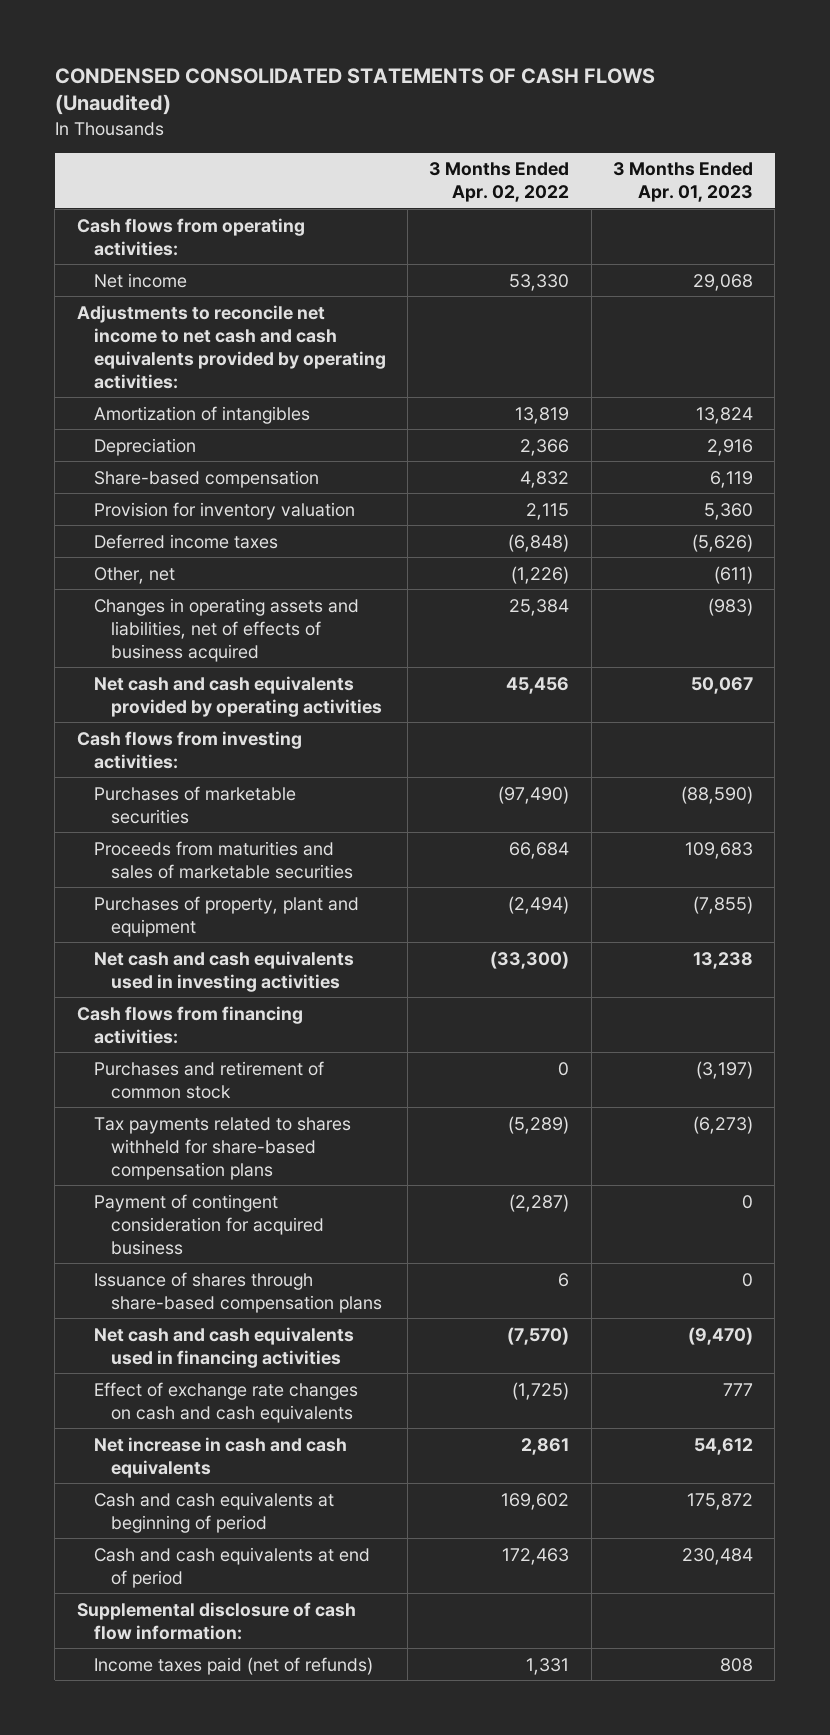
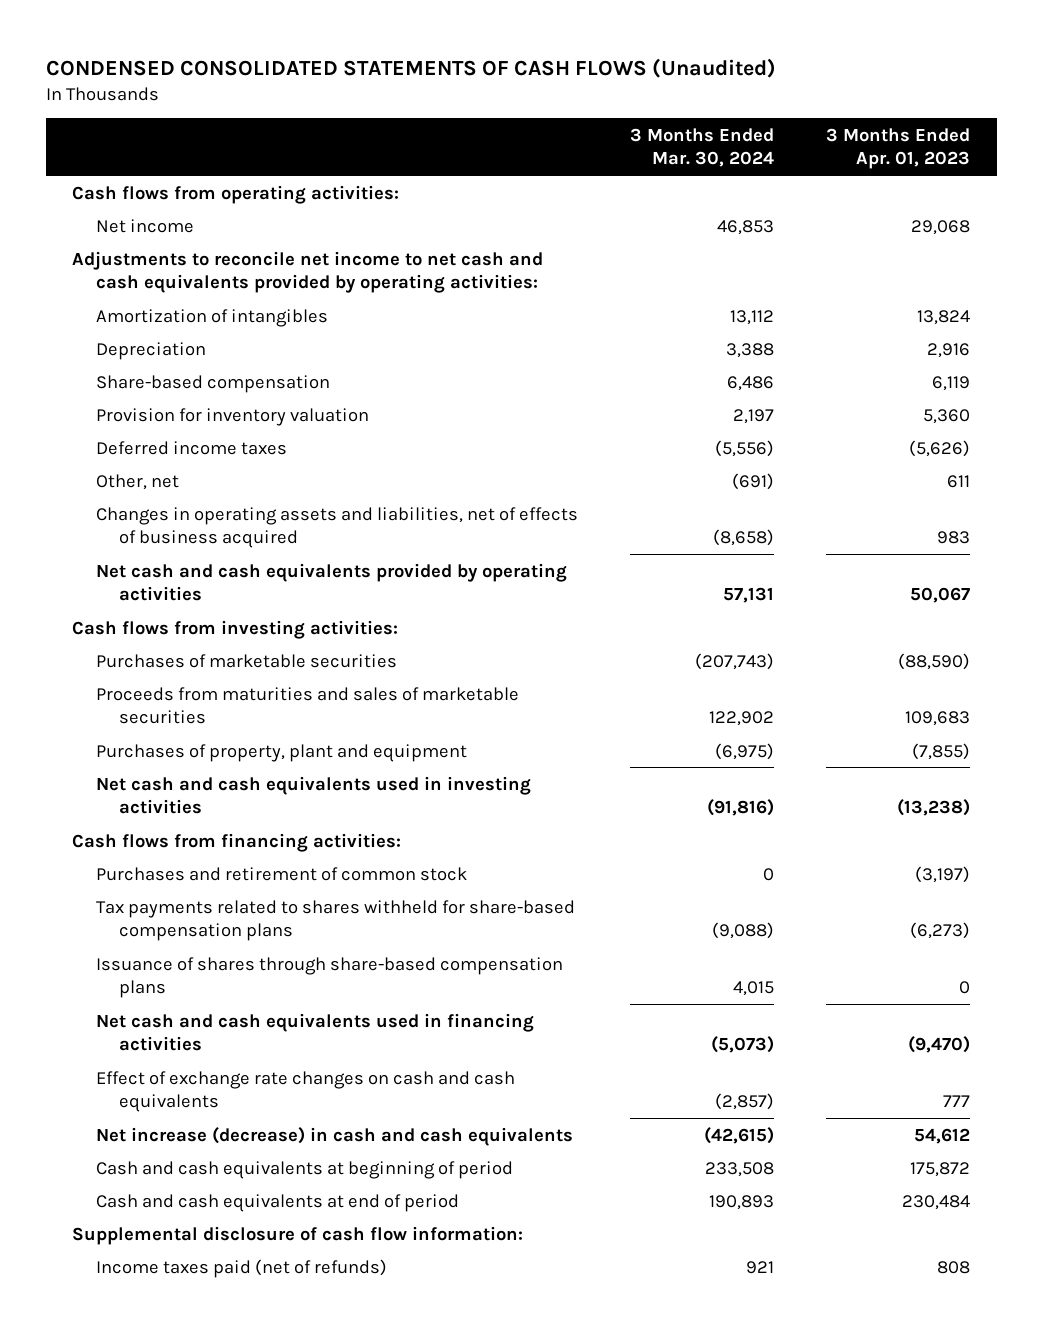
[429,162,570,203] 3 Months Ended Apr. 02, 2022 -> none
none -> [630,127,775,168] 3 Months Ended Mar. 30, 2024
[713,565,753,584] (611) -> [947,474,971,488] 611
[707,597,753,616] (983) -> [937,531,971,545] 983
[692,951,753,969] 13,238 -> [897,799,971,817] (13,238)
[93,1193,324,1255] Payment of contingent consideration for acquired business -> none
[93,1436,347,1478] Net increase in cash and cash equivalents -> [95,1126,573,1146] Net increase (decrease) in cash and cash equivalents

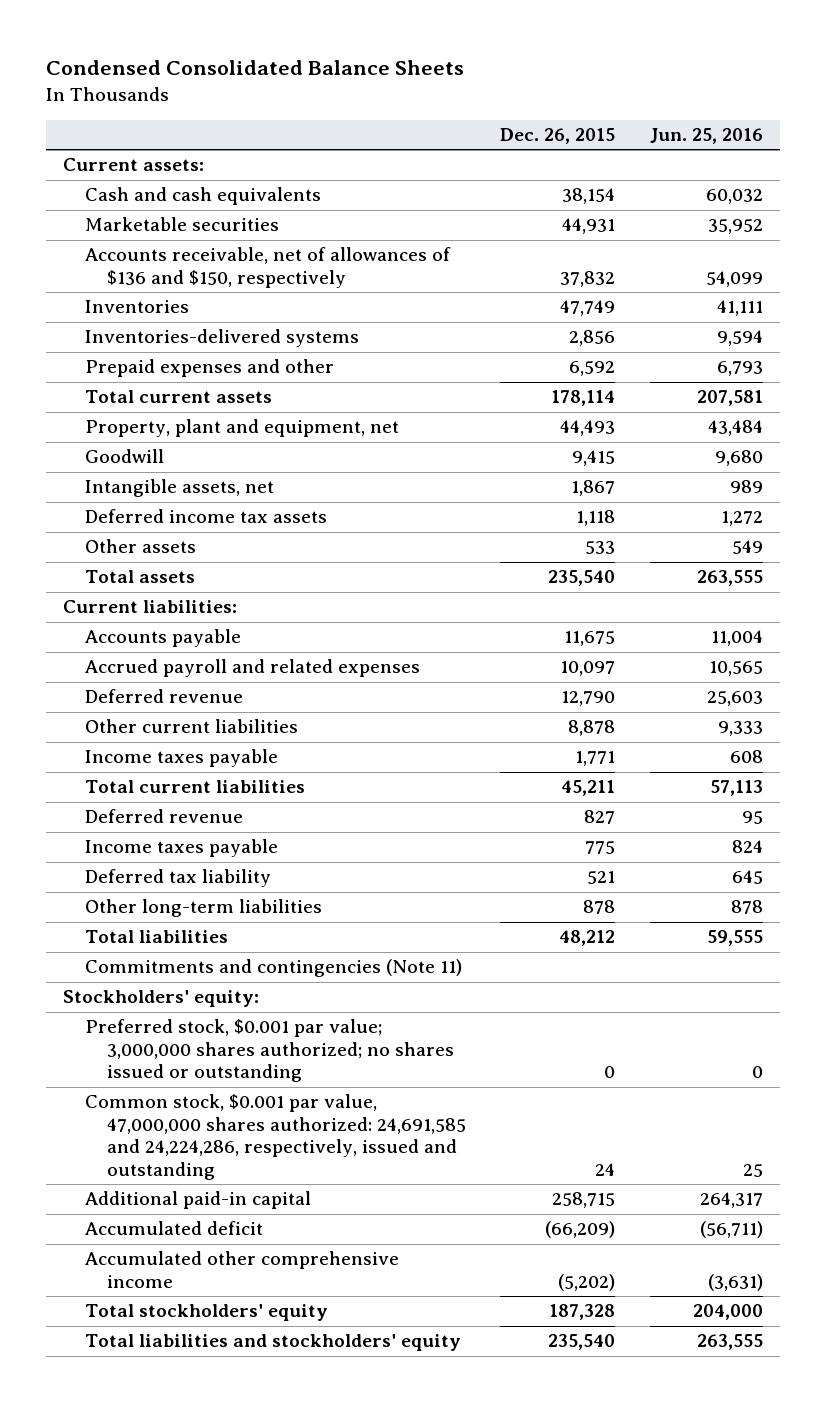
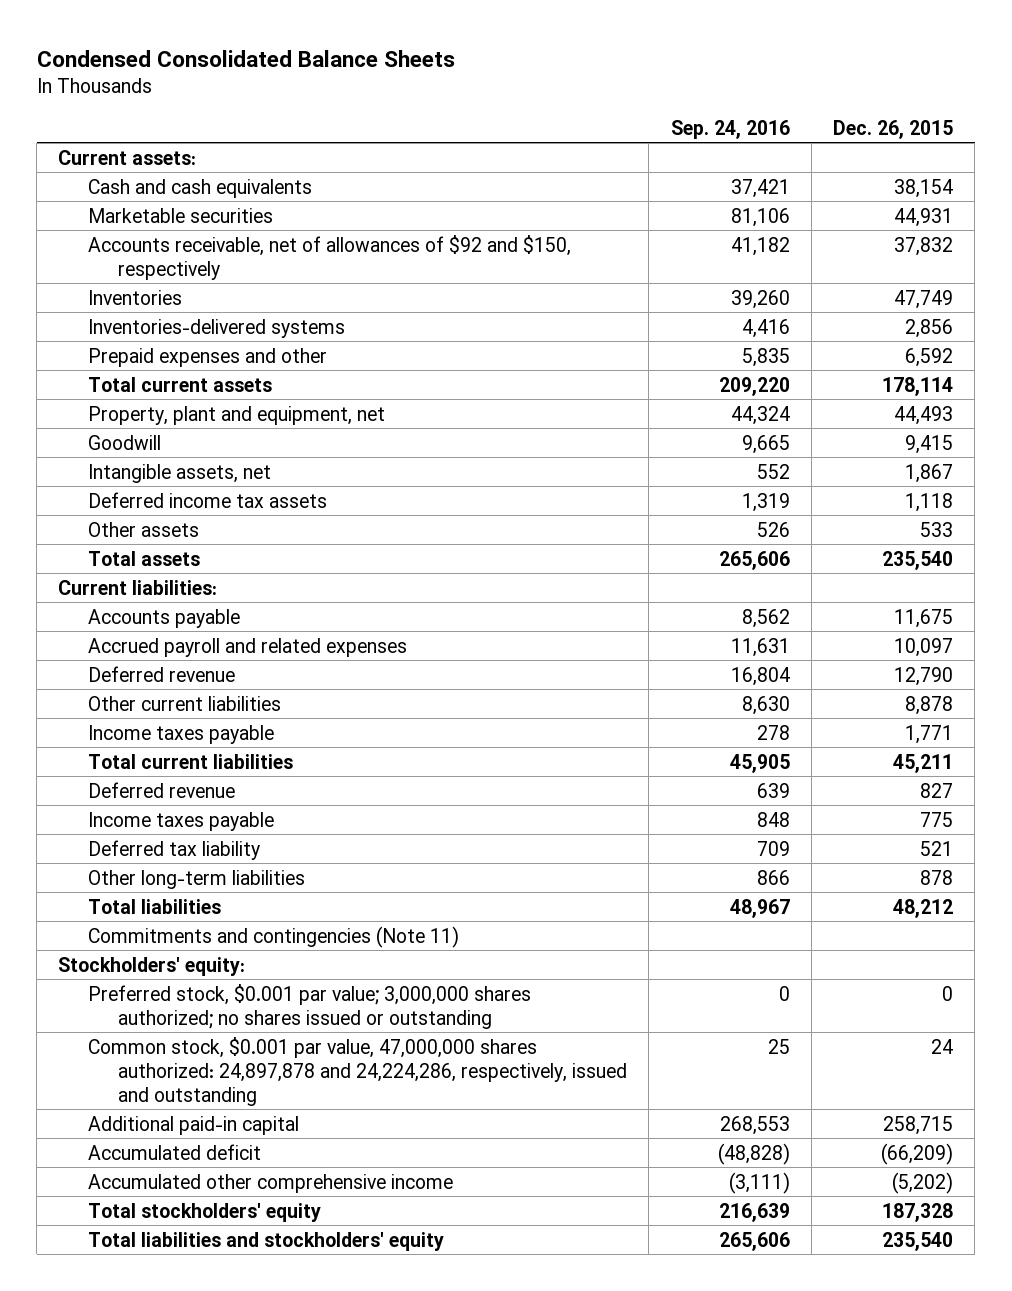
[649,127,763,144] Jun. 25, 2016 -> none
none -> [670,119,790,139] Sep. 24, 2016
[85,247,452,288] Accounts receivable, net of allowances of $136 and $150, respectively -> [88,234,572,280] Accounts receivable, net of allowances of $92 and $150, respectively
[85,1094,467,1180] Common stock, $0.001 par value, 47,000,000 shares authorized: 24,691,585 and 24,224,286, respectively, issued and outstanding -> [88,1036,628,1106] Common stock, $0.001 par value, 47,000,000 shares authorized: 24,897,878 and 24,224,286, respectively, issued and outstanding

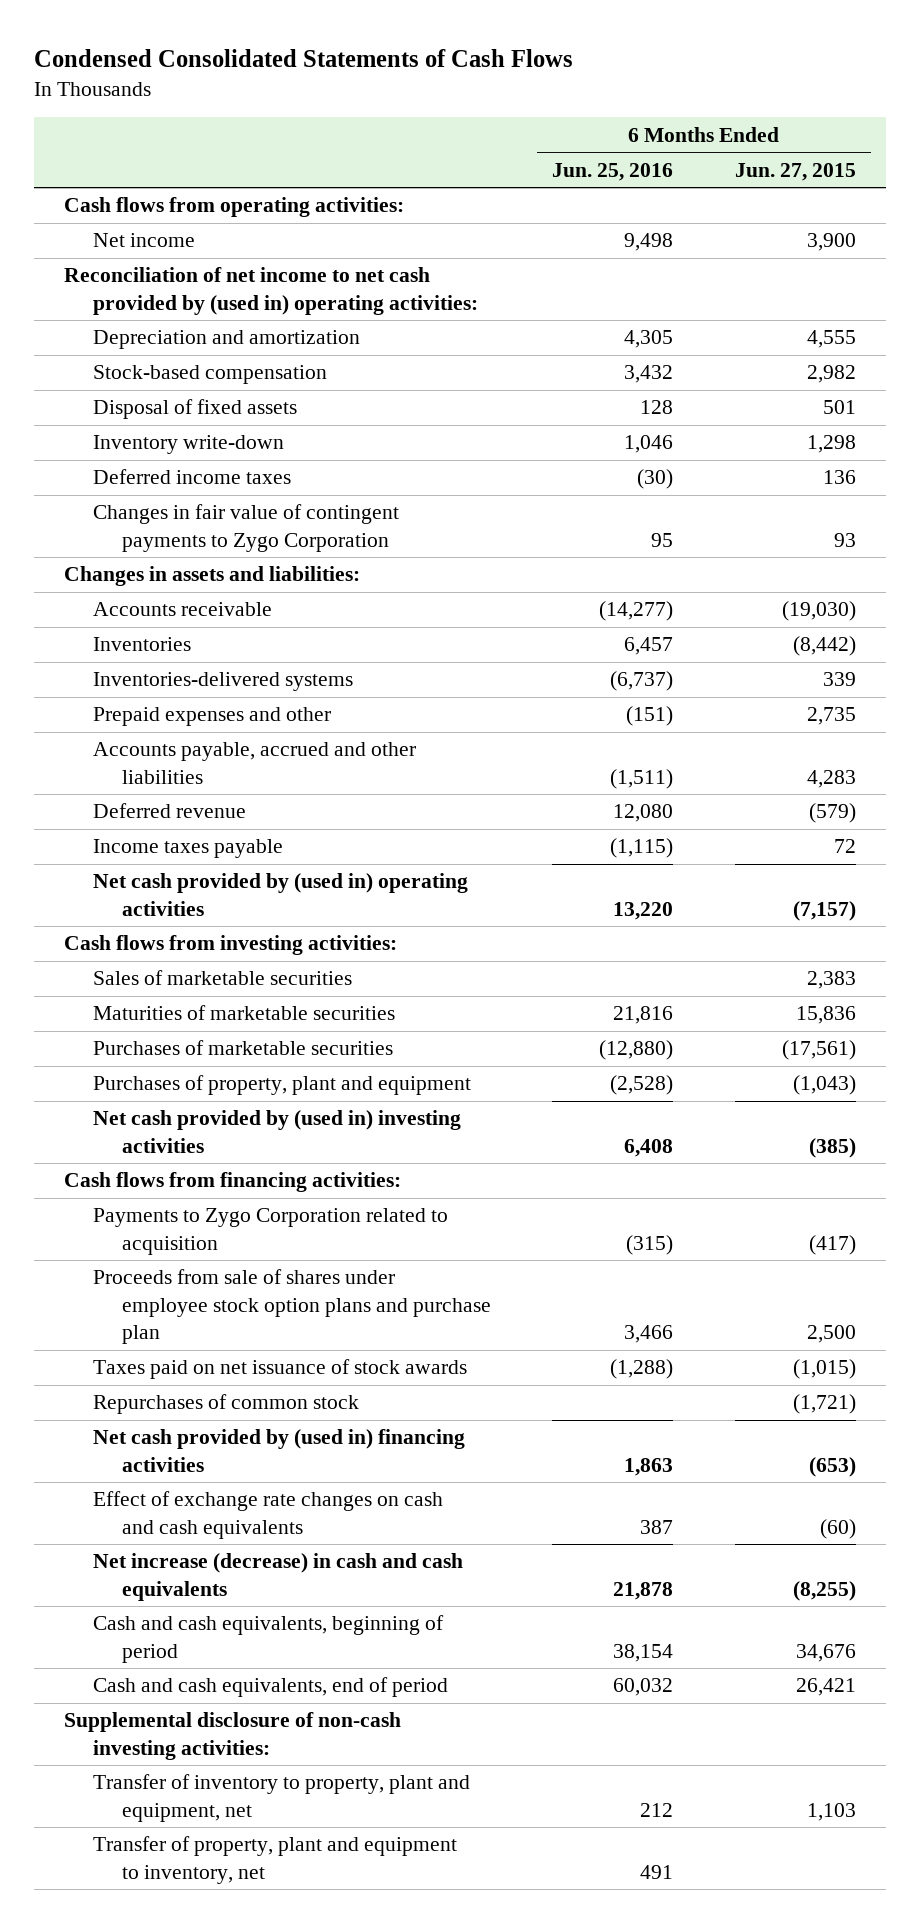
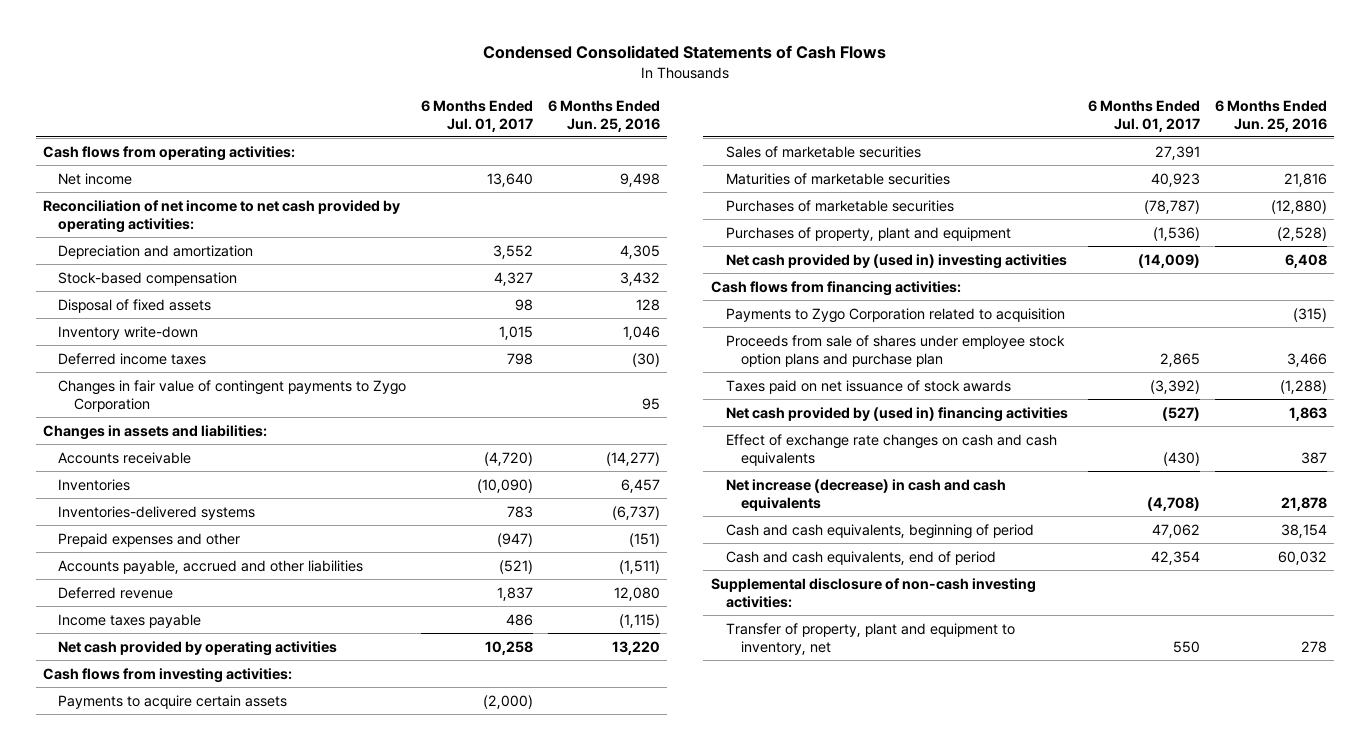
[734,162,856,181] Jun. 27, 2015 -> none
none -> [421,99,534,132] 6 Months Ended Jul. 01, 2017
[64,267,479,315] Reconciliation of net income to net cash provided by (used in) operating activities: -> [43,199,401,233] Reconciliation of net income to net cash provided by operating activities:
[93,873,469,916] Net cash provided by (used in) operating activities -> [58,640,338,656] Net cash provided by operating activities
none -> [58,694,288,709] Payments to acquire certain assets
[93,1394,360,1415] Repurchases of common stock -> none
[93,1774,471,1822] Transfer of inventory to property, plant and equipment, net -> none
[640,1864,674,1879] 491 -> [1301,640,1328,653] 278

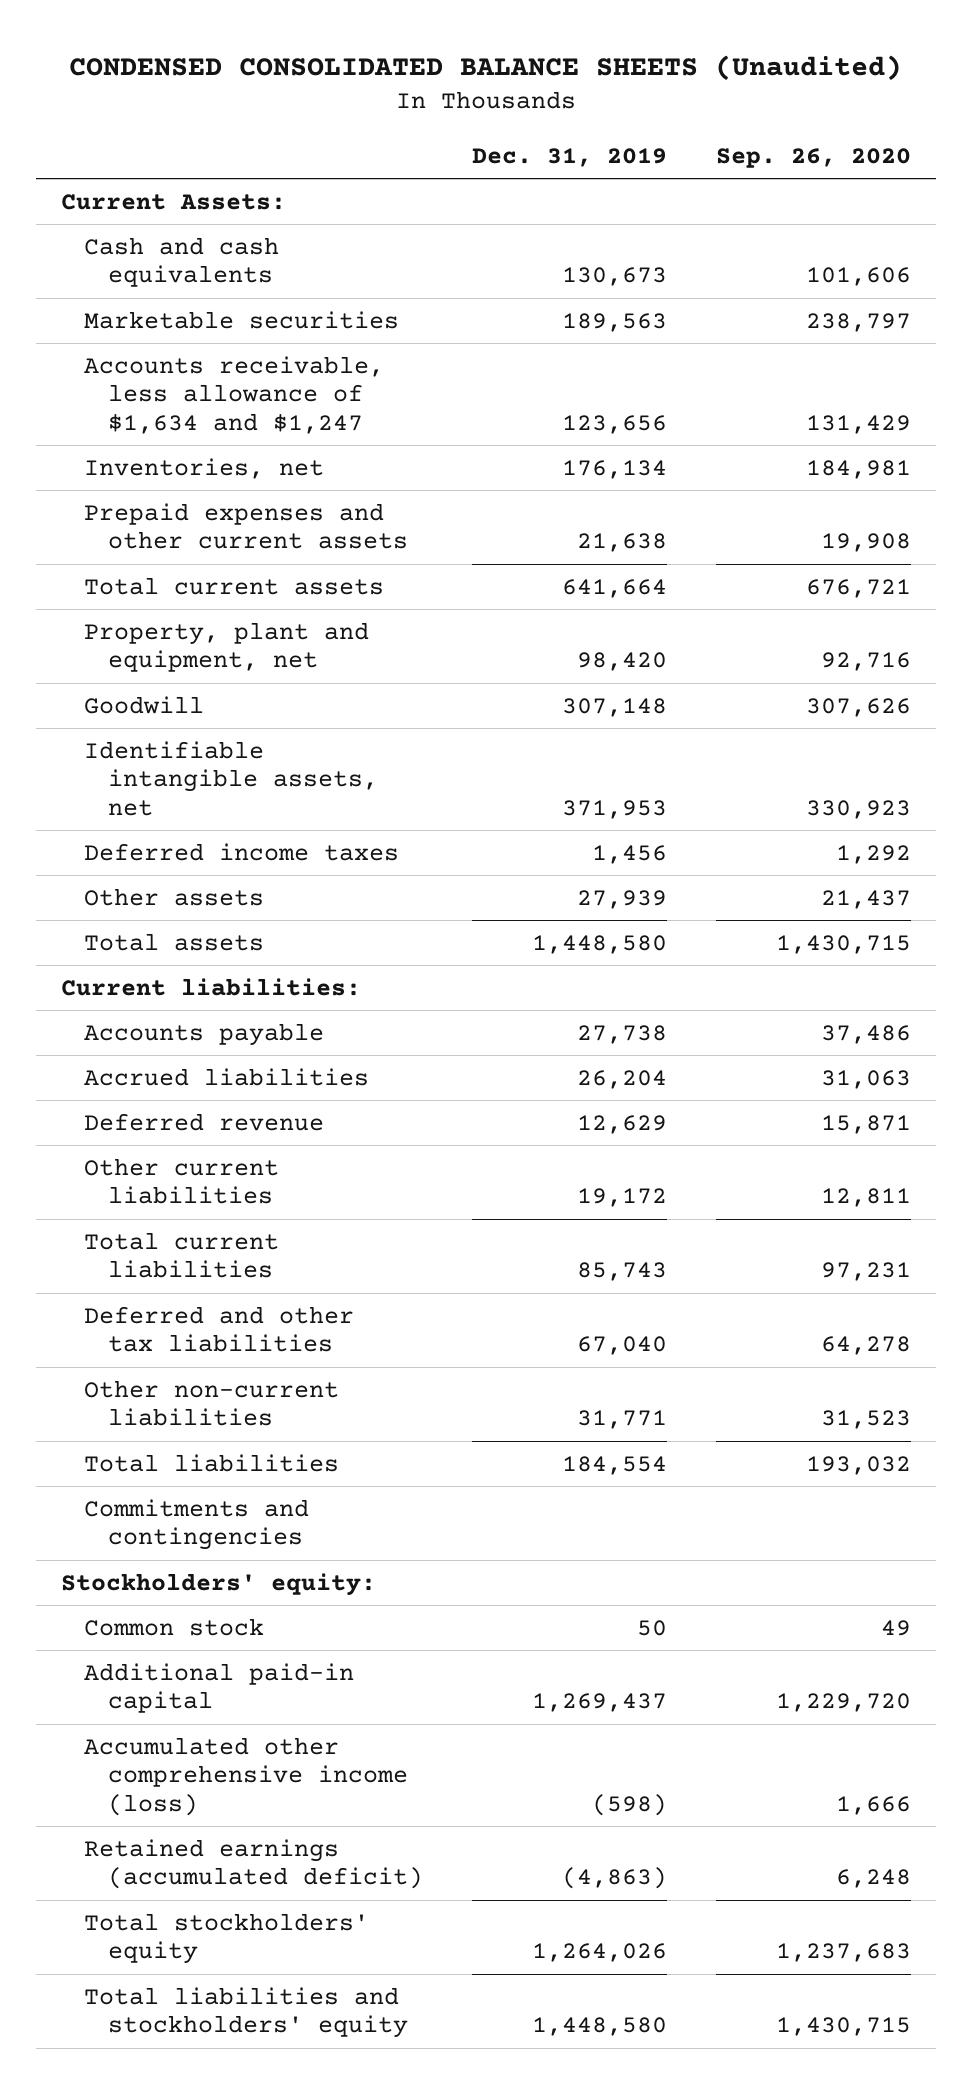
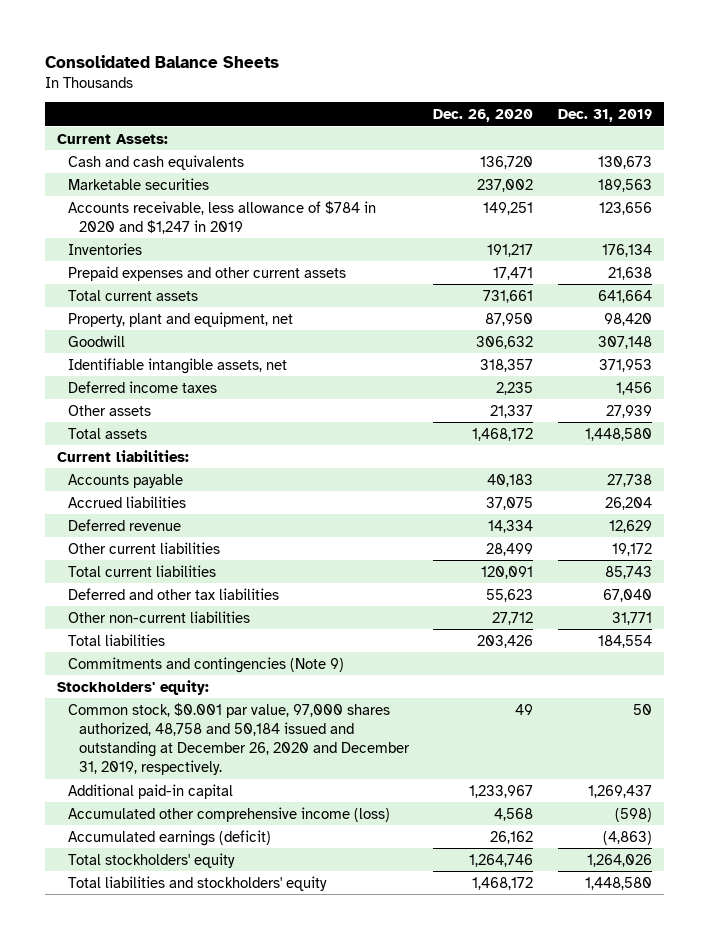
[69,54,903,81] CONDENSED CONSOLIDATED BALANCE SHEETS (Unaudited) -> [44,54,279,68] Consolidated Balance Sheets
[716,147,912,168] Sep. 26, 2020 -> none
none -> [433,109,534,123] Dec. 26, 2020
[84,355,385,435] Accounts receivable, less allowance of $1,634 and $1,247 -> [67,200,376,234] Accounts receivable, less allowance of $784 in 2020 and $1,247 in 2019
[84,457,325,479] Inventories, net -> [67,242,142,255] Inventories
[84,1498,310,1551] Commitments and contingencies -> [67,656,344,673] Commitments and contingencies (Note 9)
[84,1617,265,1636] Common stock -> [67,702,410,775] Common stock, $0.001 par value, 97,000 shares authorized, 48,758 and 50,184 issued and outstanding at December 26, 2020 and December 31, 2019, respectively.
[84,1838,424,1890] Retained earnings (accumulated deficit) -> [67,829,271,846] Accumulated earnings (deficit)

